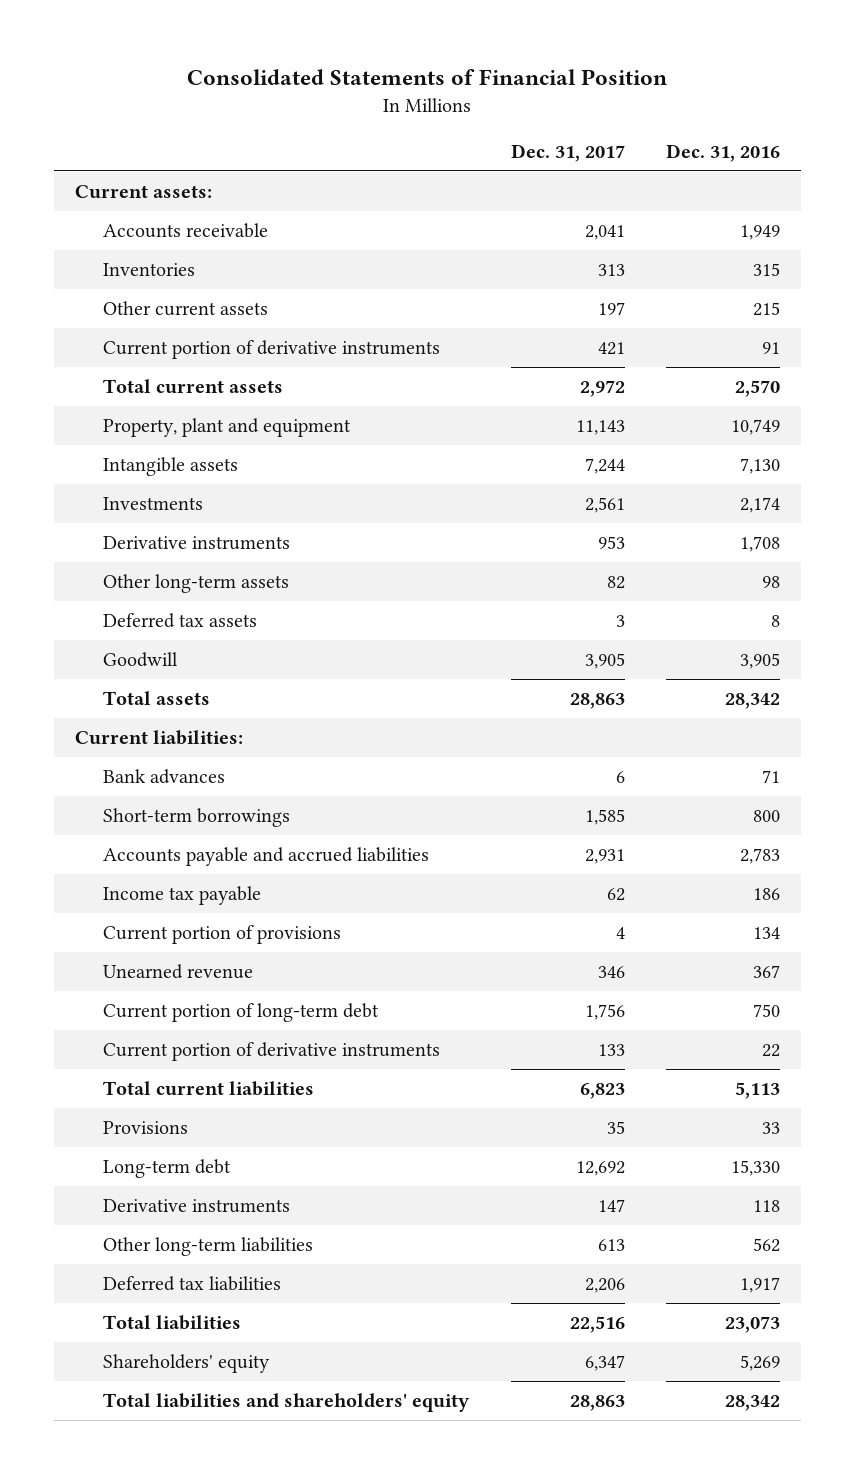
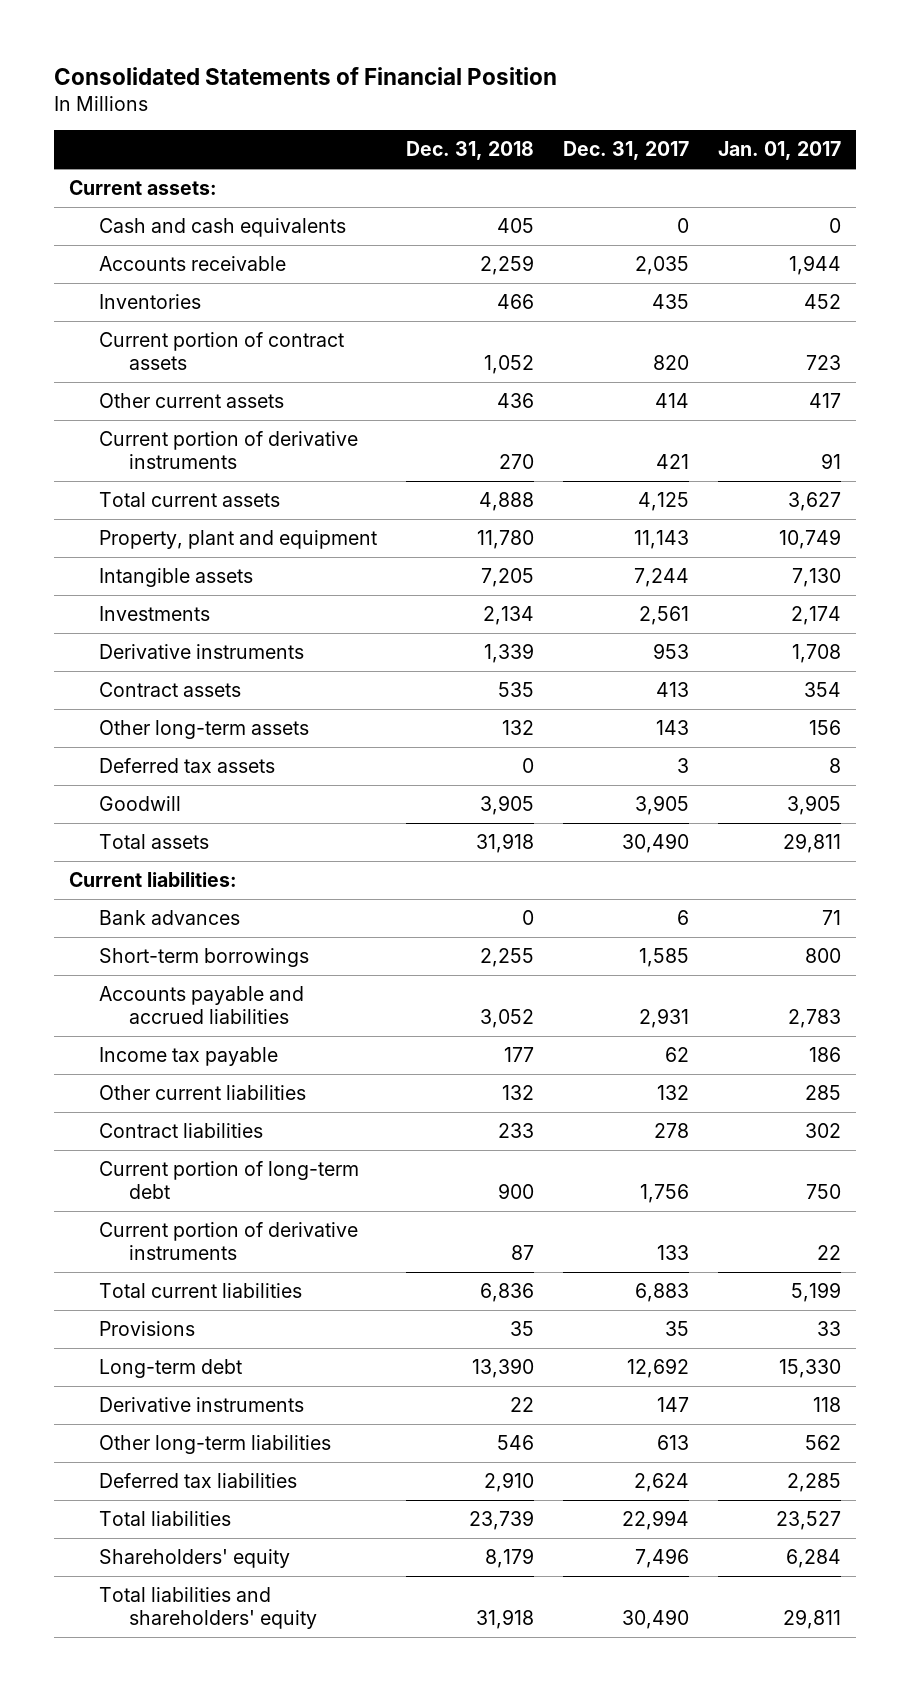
[666,143,781,162] Dec. 31, 2016 -> none
none -> [406,141,535,161] Dec. 31, 2018
none -> [718,141,842,161] Jan. 01, 2017
none -> [98,217,346,237] Cash and cash equivalents
[584,224,625,240] 2,041 -> [635,255,690,275] 2,035
[597,263,625,276] 313 -> [652,293,690,309] 435
none -> [98,331,344,370] Current portion of contract assets
[597,301,625,315] 197 -> [655,392,690,408] 414
[579,379,625,397] 2,972 -> [638,491,690,511] 4,125
none -> [98,681,241,697] Contract assets
[606,575,625,589] 82 -> [656,719,690,735] 143
[569,692,625,709] 28,863 -> [622,832,690,853] 30,490
[103,924,342,944] Current portion of provisions -> none
[103,963,254,979] Unearned revenue -> none
none -> [98,1084,306,1100] Other current liabilities
none -> [98,1122,263,1138] Contract liabilities
[579,1082,625,1099] 6,823 -> [635,1282,690,1302] 6,883
[584,1277,625,1293] 2,206 -> [634,1472,690,1492] 2,624
[569,1315,625,1333] 22,516 -> [622,1509,690,1530] 22,994
[584,1354,625,1371] 6,347 -> [635,1547,690,1568] 7,496
[569,1394,625,1411] 28,863 -> [622,1608,690,1629] 30,490

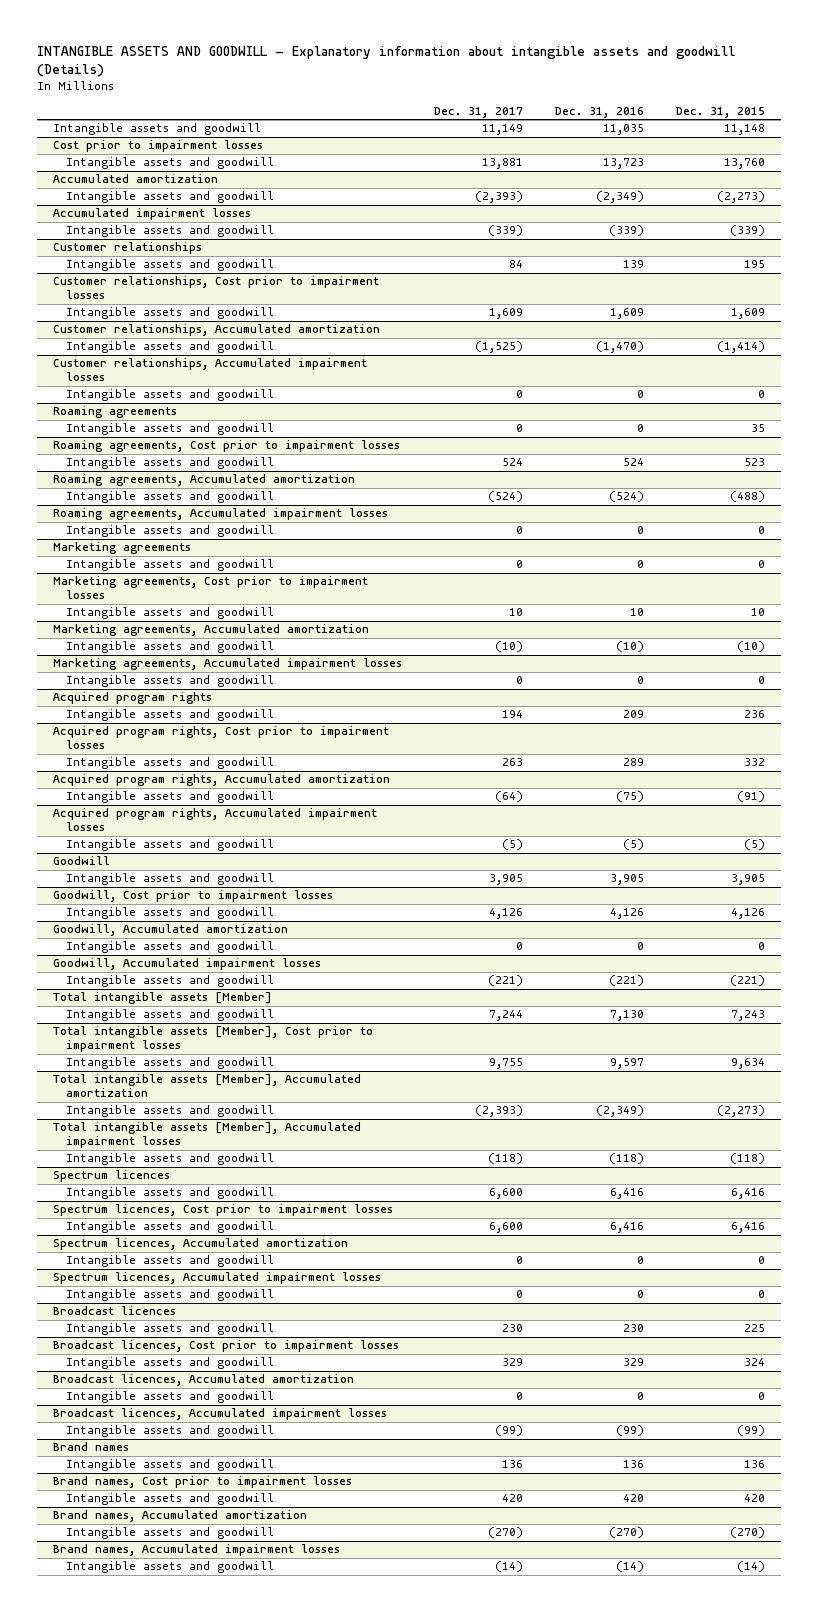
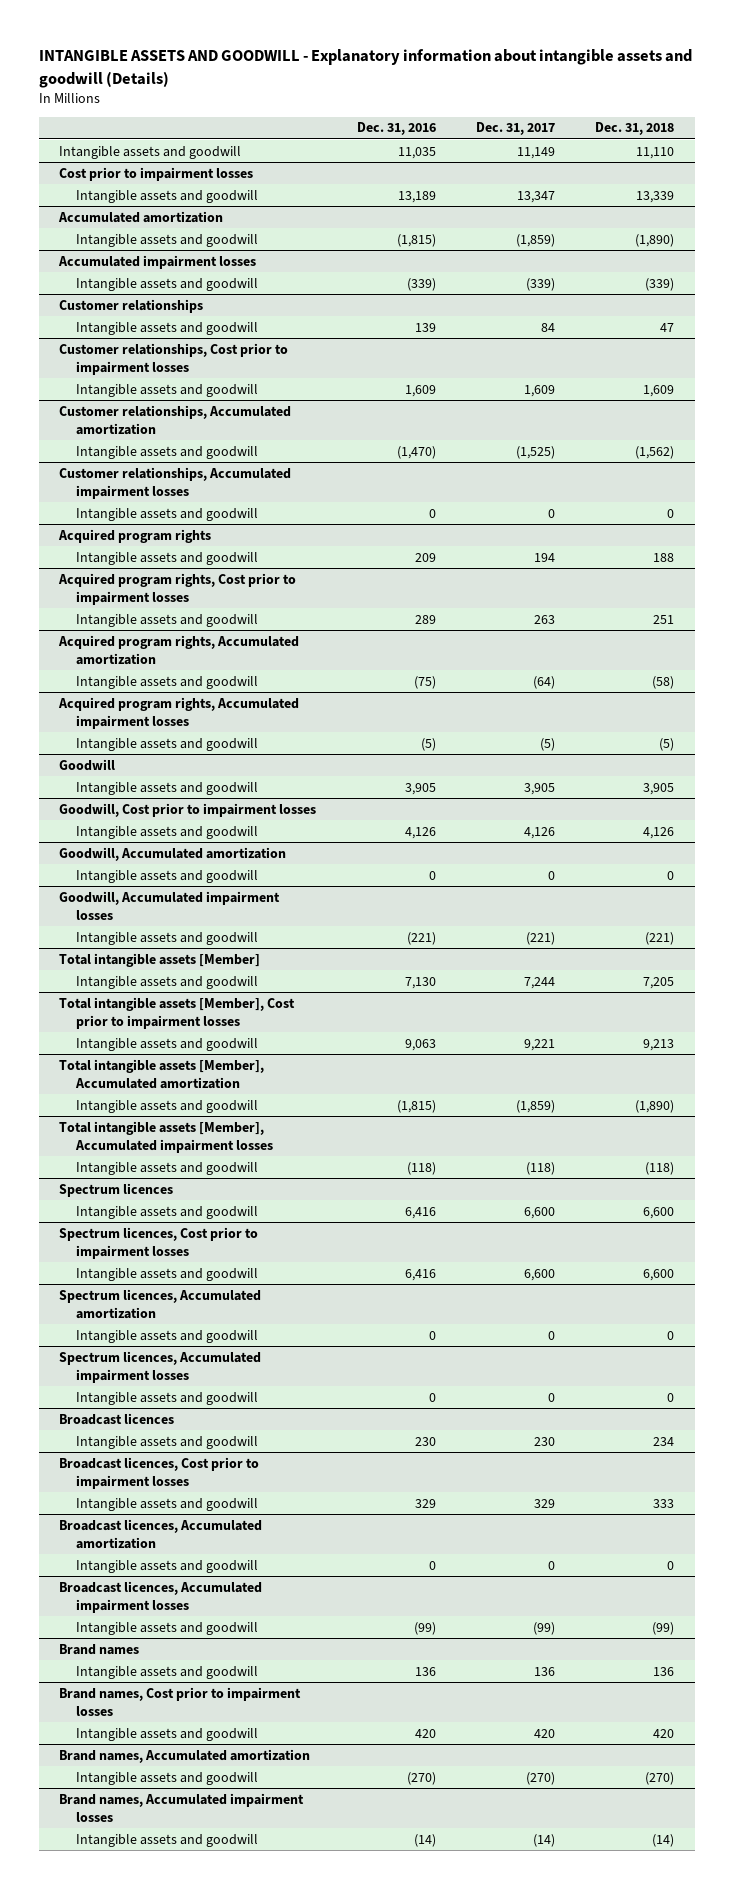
[675,106,765,118] Dec. 31, 2015 -> none
none -> [595,122,675,136] Dec. 31, 2018
[482,158,524,170] 13,881 -> [517,190,556,203] 13,347
[602,158,644,170] 13,723 -> [397,190,436,203] 13,189
[475,191,524,204] (2,393) -> [516,233,556,247] (1,859)
[595,191,644,204] (2,349) -> [396,233,436,247] (1,815)
[53,406,178,419] Roaming agreements -> none
[66,423,275,436] Intangible assets and goodwill -> none
[53,440,401,453] Roaming agreements, Cost prior to impairment losses -> none
[66,457,275,470] Intangible assets and goodwill -> none
[53,474,356,487] Roaming agreements, Accumulated amortization -> none
[66,491,275,504] Intangible assets and goodwill -> none
[53,508,389,521] Roaming agreements, Accumulated impairment losses -> none
[66,525,275,538] Intangible assets and goodwill -> none
[53,542,192,555] Marketing agreements -> none
[66,559,275,572] Intangible assets and goodwill -> none
[53,576,369,600] Marketing agreements, Cost prior to impairment losses -> none
[66,607,275,620] Intangible assets and goodwill -> none
[53,624,370,637] Marketing agreements, Accumulated amortization -> none
[66,641,275,654] Intangible assets and goodwill -> none
[53,658,403,671] Marketing agreements, Accumulated impairment losses -> none
[66,675,275,688] Intangible assets and goodwill -> none
[489,1058,524,1070] 9,755 -> [524,1038,556,1051] 9,221
[609,1058,644,1070] 9,597 -> [404,1038,436,1051] 9,063
[475,1105,524,1118] (2,393) -> [516,1099,556,1113] (1,859)
[595,1105,644,1118] (2,349) -> [396,1099,436,1113] (1,815)

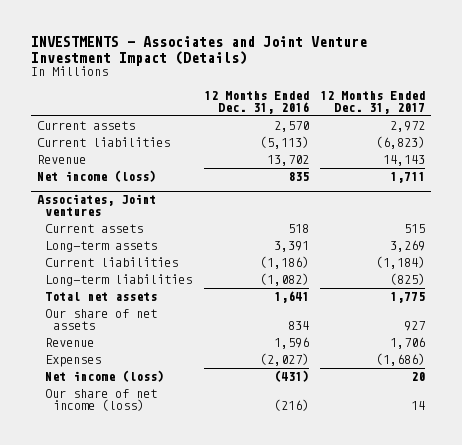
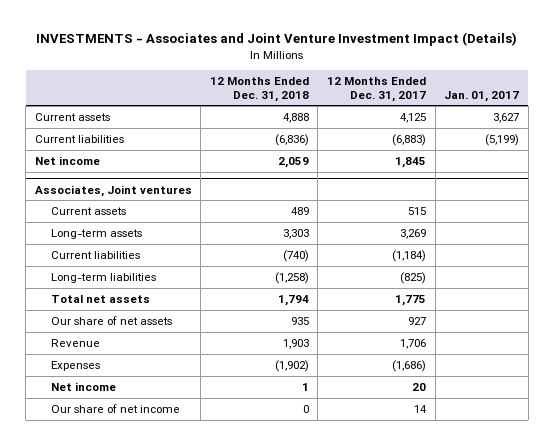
[203,90,309,114] 12 Months Ended Dec. 31, 2016 -> none
none -> [209,76,309,102] 12 Months Ended Dec. 31, 2018
none -> [444,90,520,102] Jan. 01, 2017
[36,155,86,165] Revenue -> none
[390,121,426,133] 2,972 -> [399,112,426,123] 4,125
[376,136,426,150] (6,823) -> [391,133,426,146] (6,883)
[36,170,156,183] Net income (loss) -> [34,155,100,165] Net income
[390,172,426,184] 1,711 -> [394,156,426,168] 1,845
[44,370,164,383] Net income (loss) -> [51,381,117,391] Net income
[44,389,157,412] Our share of net income (loss) -> [51,403,181,413] Our share of net income

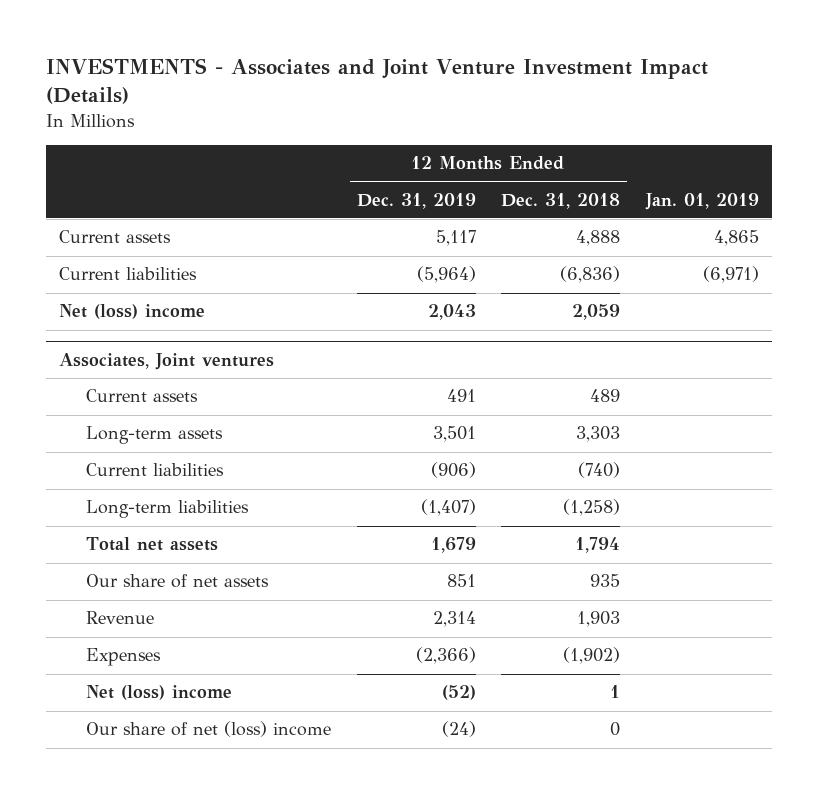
[326,76,426,102] 12 Months Ended Dec. 31, 2017 -> none
[444,90,520,102] Jan. 01, 2017 -> none
none -> [356,192,476,209] Dec. 31, 2019
none -> [644,192,759,210] Jan. 01, 2019
[34,155,100,165] Net income -> [59,304,206,320] Net (loss) income
[51,381,117,391] Net income -> [85,685,232,701] Net (loss) income
[51,403,181,413] Our share of net income -> [85,721,331,738] Our share of net (loss) income

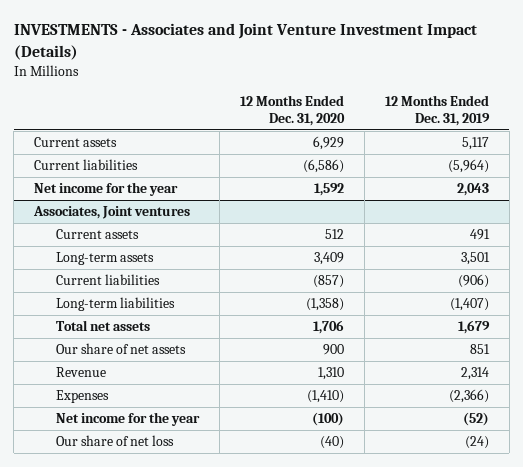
[501,192,621,209] Dec. 31, 2018 -> none
[644,192,759,210] Jan. 01, 2019 -> none
none -> [240,94,346,127] 12 Months Ended Dec. 31, 2020
[59,304,206,320] Net (loss) income -> [33,182,178,197] Net income for the year
[85,685,232,701] Net (loss) income -> [56,412,201,427] Net income for the year
[85,721,331,738] Our share of net (loss) income -> [56,435,175,447] Our share of net loss

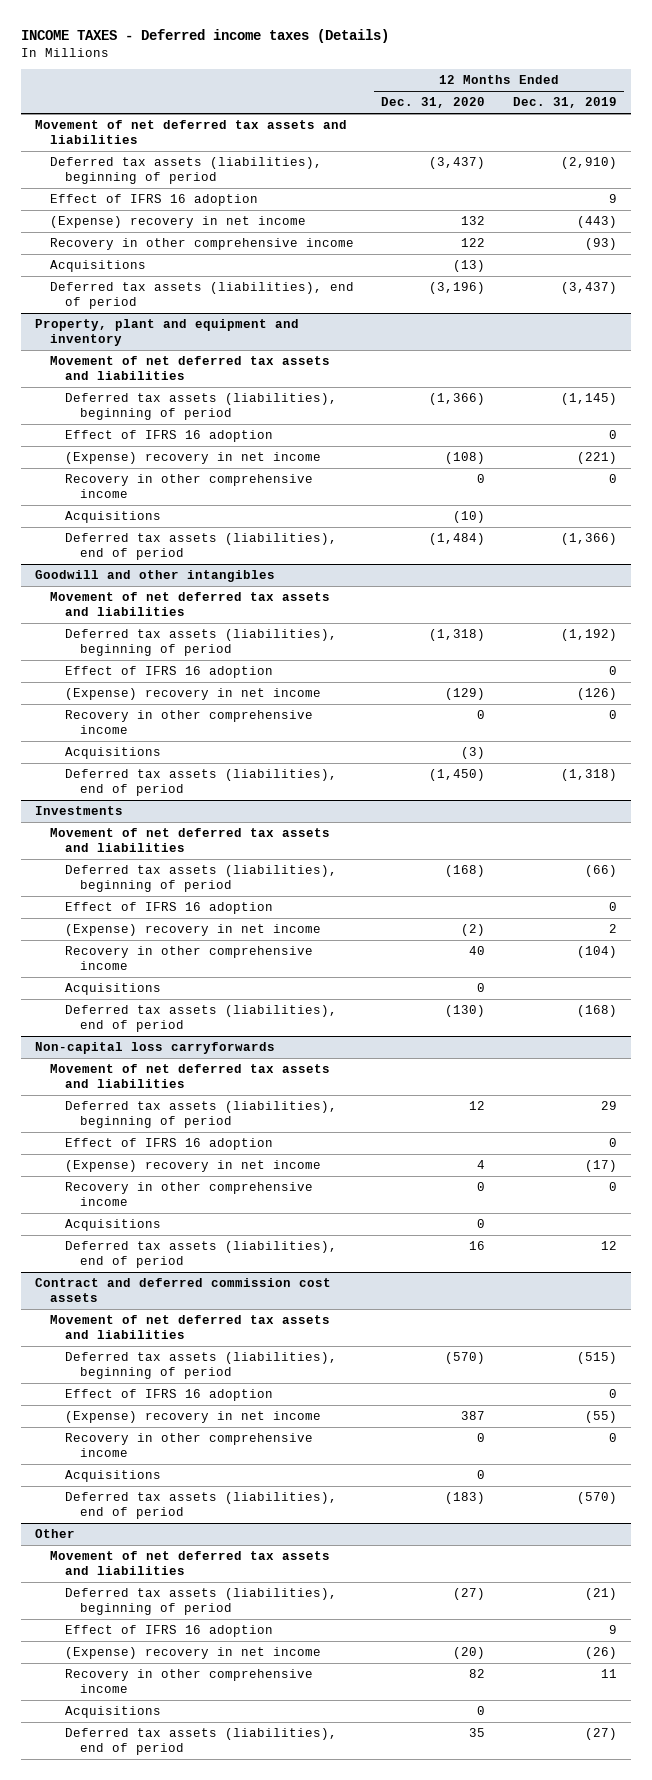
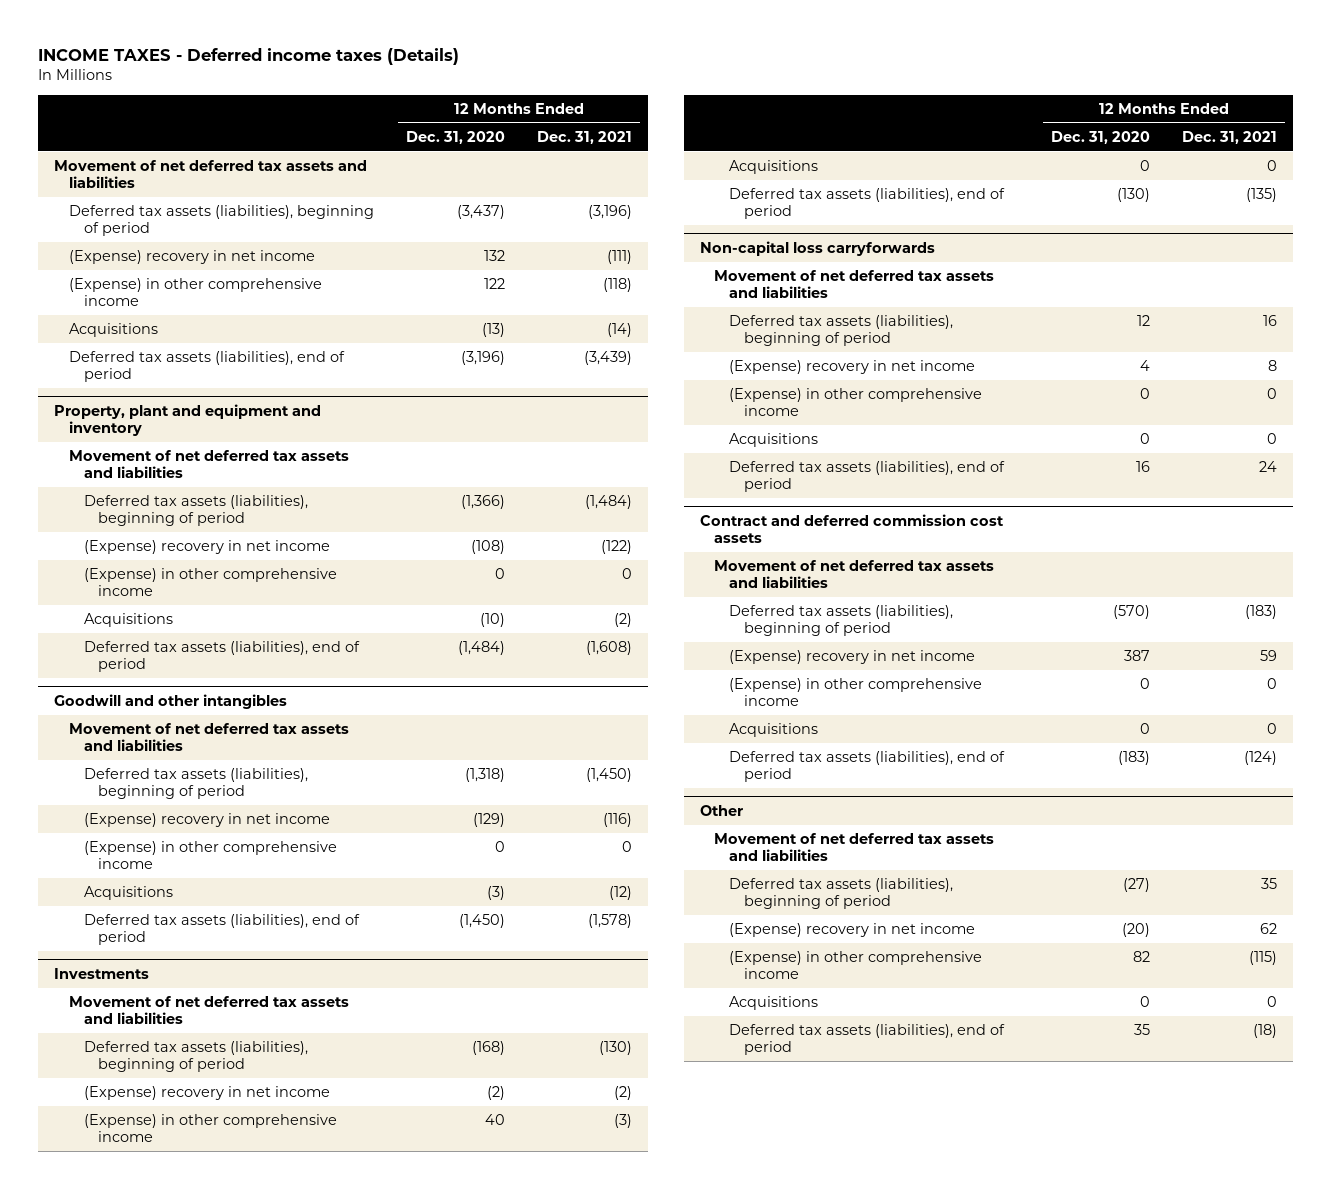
[512,97,617,109] Dec. 31, 2019 -> none
none -> [536,130,632,144] Dec. 31, 2021
[49,194,258,207] Effect of IFRS 16 adoption -> none
[49,238,354,251] Recovery in other comprehensive income -> [68,278,322,307] (Expense) in other comprehensive income
[64,430,273,443] Effect of IFRS 16 adoption -> none
[64,474,313,498] Recovery in other comprehensive income -> [83,568,337,597] (Expense) in other comprehensive income
[64,666,273,679] Effect of IFRS 16 adoption -> none
[64,710,313,734] Recovery in other comprehensive income -> [83,841,337,870] (Expense) in other comprehensive income
[64,902,273,915] Effect of IFRS 16 adoption -> none
[64,946,313,970] Recovery in other comprehensive income -> [83,1114,337,1143] (Expense) in other comprehensive income
[64,1138,273,1151] Effect of IFRS 16 adoption -> none
[64,1182,313,1206] Recovery in other comprehensive income -> [728,388,982,417] (Expense) in other comprehensive income
[64,1389,273,1402] Effect of IFRS 16 adoption -> none
[64,1433,313,1457] Recovery in other comprehensive income -> [728,678,982,707] (Expense) in other comprehensive income
[64,1625,273,1638] Effect of IFRS 16 adoption -> none
[64,1669,313,1693] Recovery in other comprehensive income -> [728,951,982,980] (Expense) in other comprehensive income

